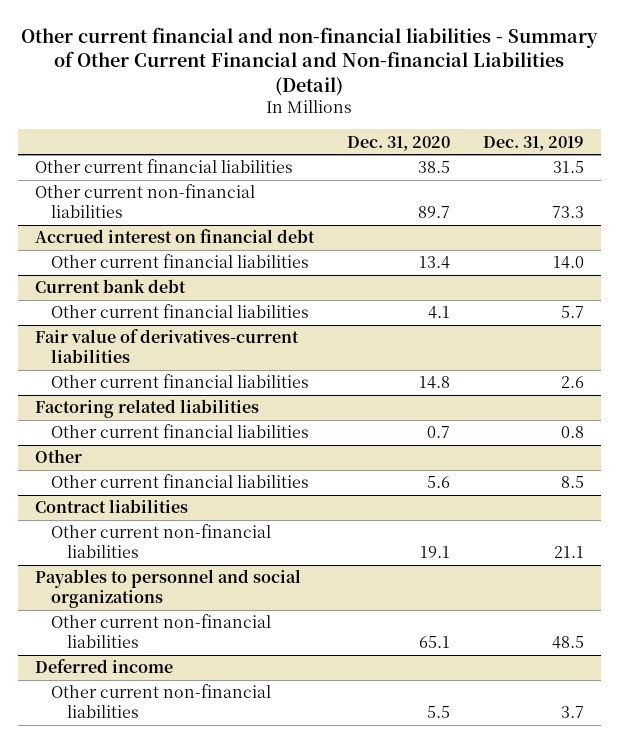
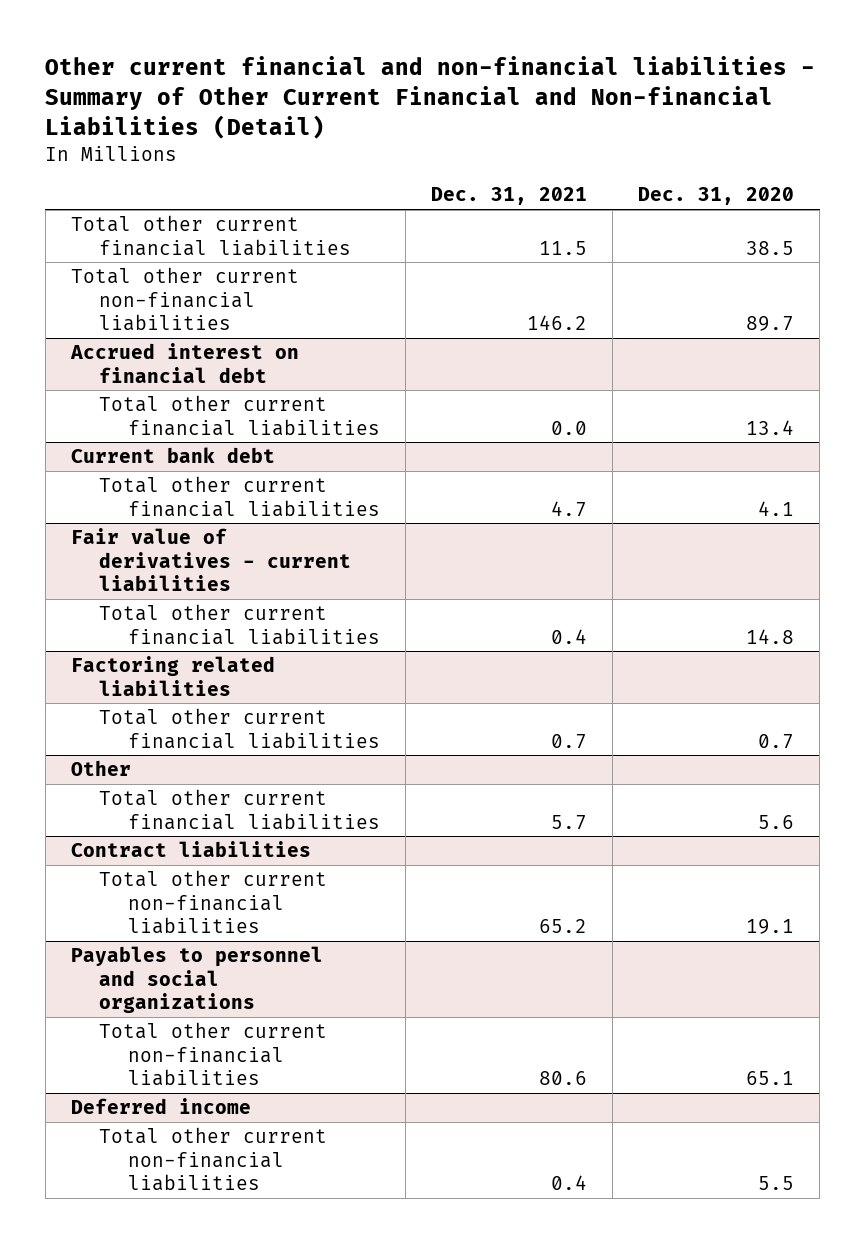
[483,135,585,151] Dec. 31, 2019 -> none
none -> [430,187,587,206] Dec. 31, 2021
[34,159,293,174] Other current financial liabilities -> [70,215,352,256] Total other current financial liabilities
[34,184,255,219] Other current non-financial liabilities -> [70,267,299,331] Total other current non-financial liabilities
[50,254,309,269] Other current financial liabilities -> [99,395,380,436] Total other current financial liabilities
[50,304,309,319] Other current financial liabilities -> [99,476,380,517] Total other current financial liabilities
[34,329,299,364] Fair value of derivatives-current liabilities -> [70,528,352,591] Fair value of derivatives - current liabilities
[50,374,309,389] Other current financial liabilities -> [99,604,380,645] Total other current financial liabilities
[50,424,309,439] Other current financial liabilities -> [99,708,380,749] Total other current financial liabilities
[50,474,309,489] Other current financial liabilities -> [99,789,380,830] Total other current financial liabilities
[50,524,271,559] Other current non-financial liabilities -> [99,870,328,934] Total other current non-financial liabilities
[50,614,271,649] Other current non-financial liabilities -> [99,1022,328,1086] Total other current non-financial liabilities
[50,684,271,719] Other current non-financial liabilities -> [99,1127,328,1191] Total other current non-financial liabilities

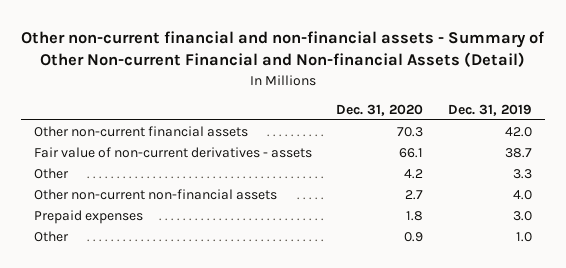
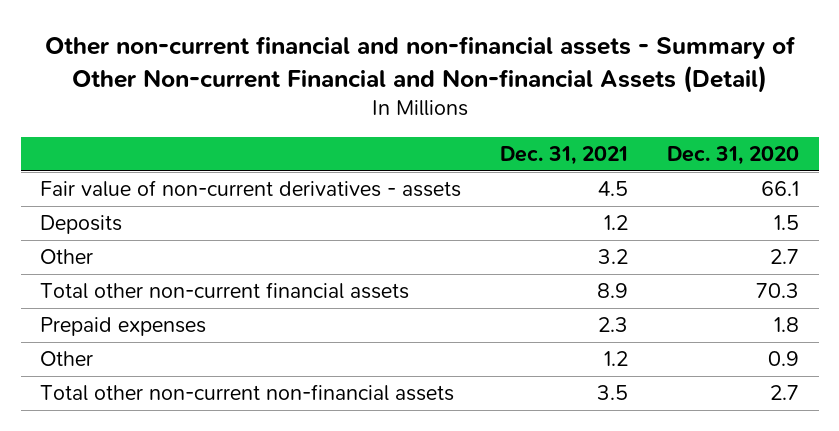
[448,103,533,116] Dec. 31, 2019 -> none
none -> [500,146,629,166] Dec. 31, 2021
[33,126,248,138] Other non-current financial assets -> none
none -> [40,215,123,235] Deposits
[404,169,424,180] 4.2 -> [770,249,800,265] 2.7
[33,189,277,201] Other non-current non-financial assets -> [40,282,410,300] Total other non-current financial assets
[405,190,424,201] 2.7 -> [756,283,800,299] 70.3
none -> [40,384,455,402] Total other non-current non-financial assets

